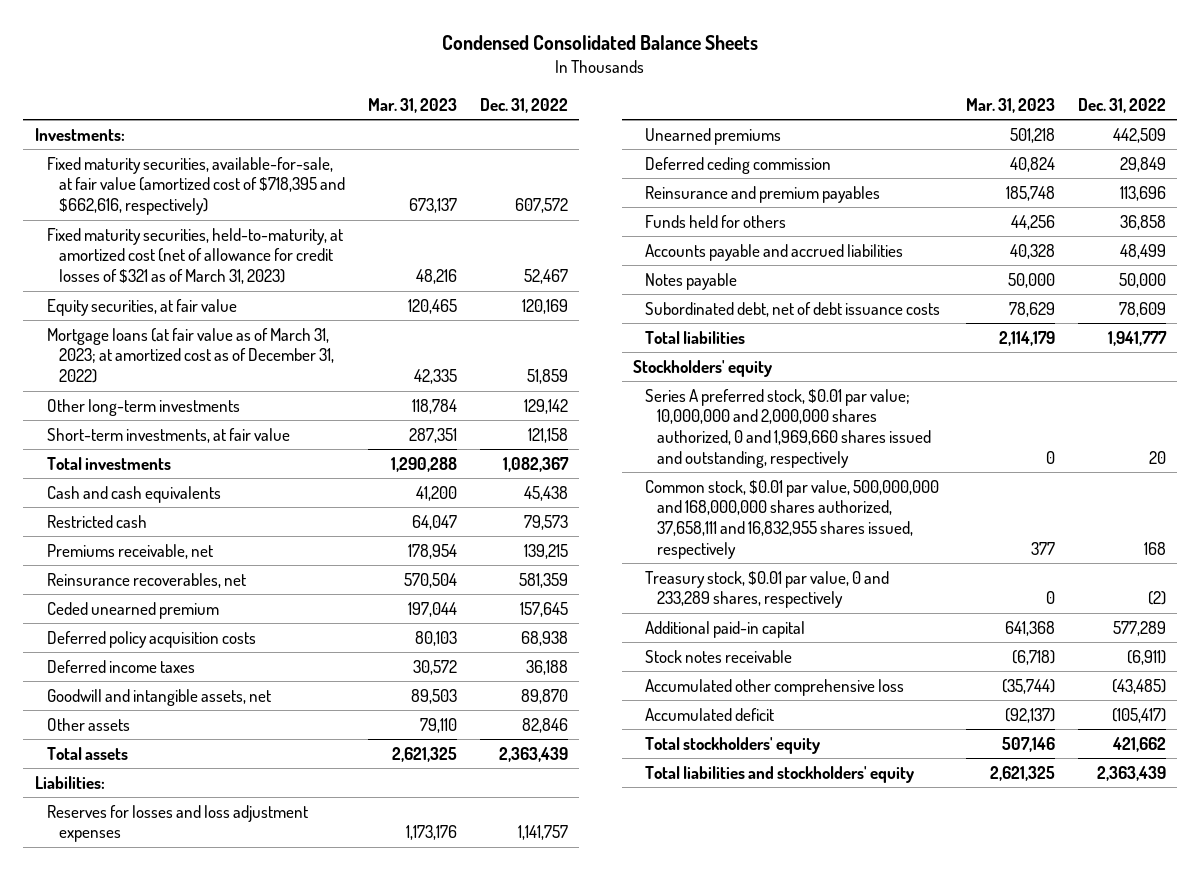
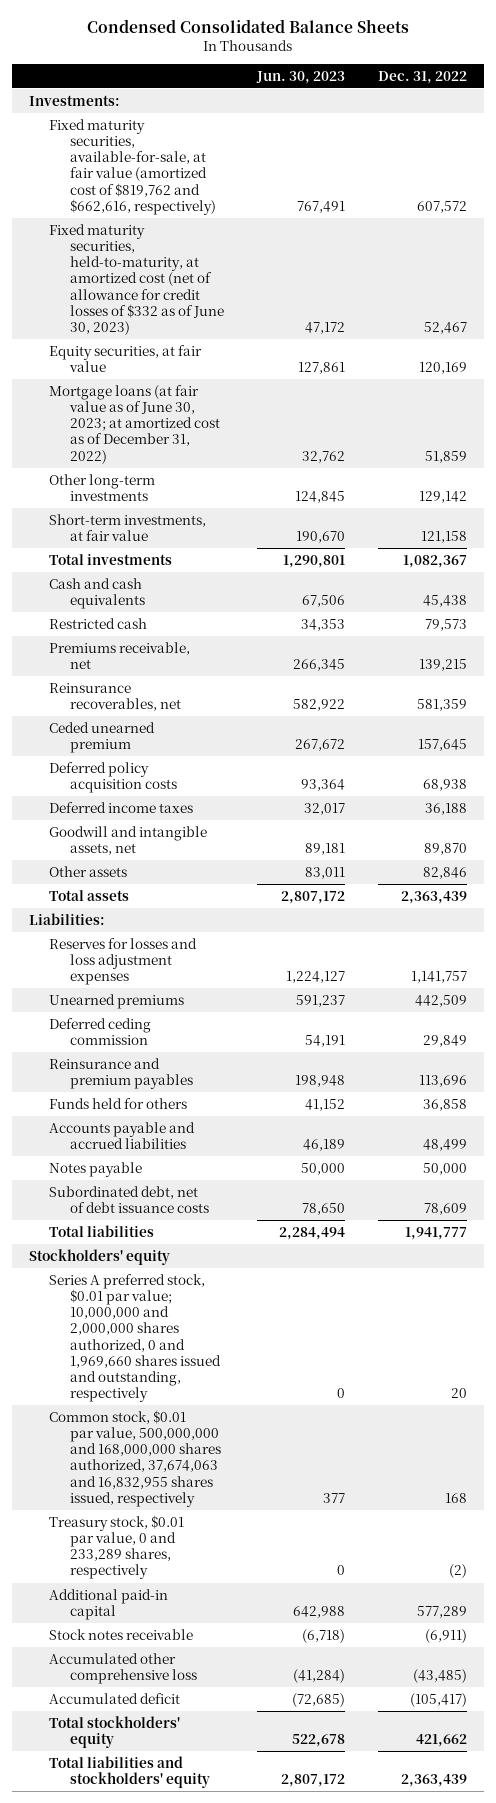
[367,97,457,113] Mar. 31, 2023 -> none
none -> [255,70,345,84] Jun. 30, 2023
[46,156,346,216] Fixed maturity securities, available-for-sale, at fair value (amortized cost of $718,395 and $662,616, respectively) -> [49,118,216,215] Fixed maturity securities, available-for-sale, at fair value (amortized cost of $819,762 and $662,616, respectively)
[46,227,343,285] Fixed maturity securities, held-to-maturity, at amortized cost (net of allowance for credit losses of $321 as of March 31, 2023) -> [49,223,224,336] Fixed maturity securities, held-to-maturity, at amortized cost (net of allowance for credit losses of $332 as of June 30, 2023)
[46,327,335,384] Mortgage loans (at fair value as of March 31, 2023; at amortized cost as of December 31, 2022) -> [49,384,220,464] Mortgage loans (at fair value as of June 30, 2023; at amortized cost as of December 31, 2022)
[645,479,940,559] Common stock, $0.01 par value, 500,000,000 and 168,000,000 shares authorized, 37,658,111 and 16,832,955 shares issued, respectively -> [49,1409,221,1507] Common stock, $0.01 par value, 500,000,000 and 168,000,000 shares authorized, 37,674,063 and 16,832,955 shares issued, respectively

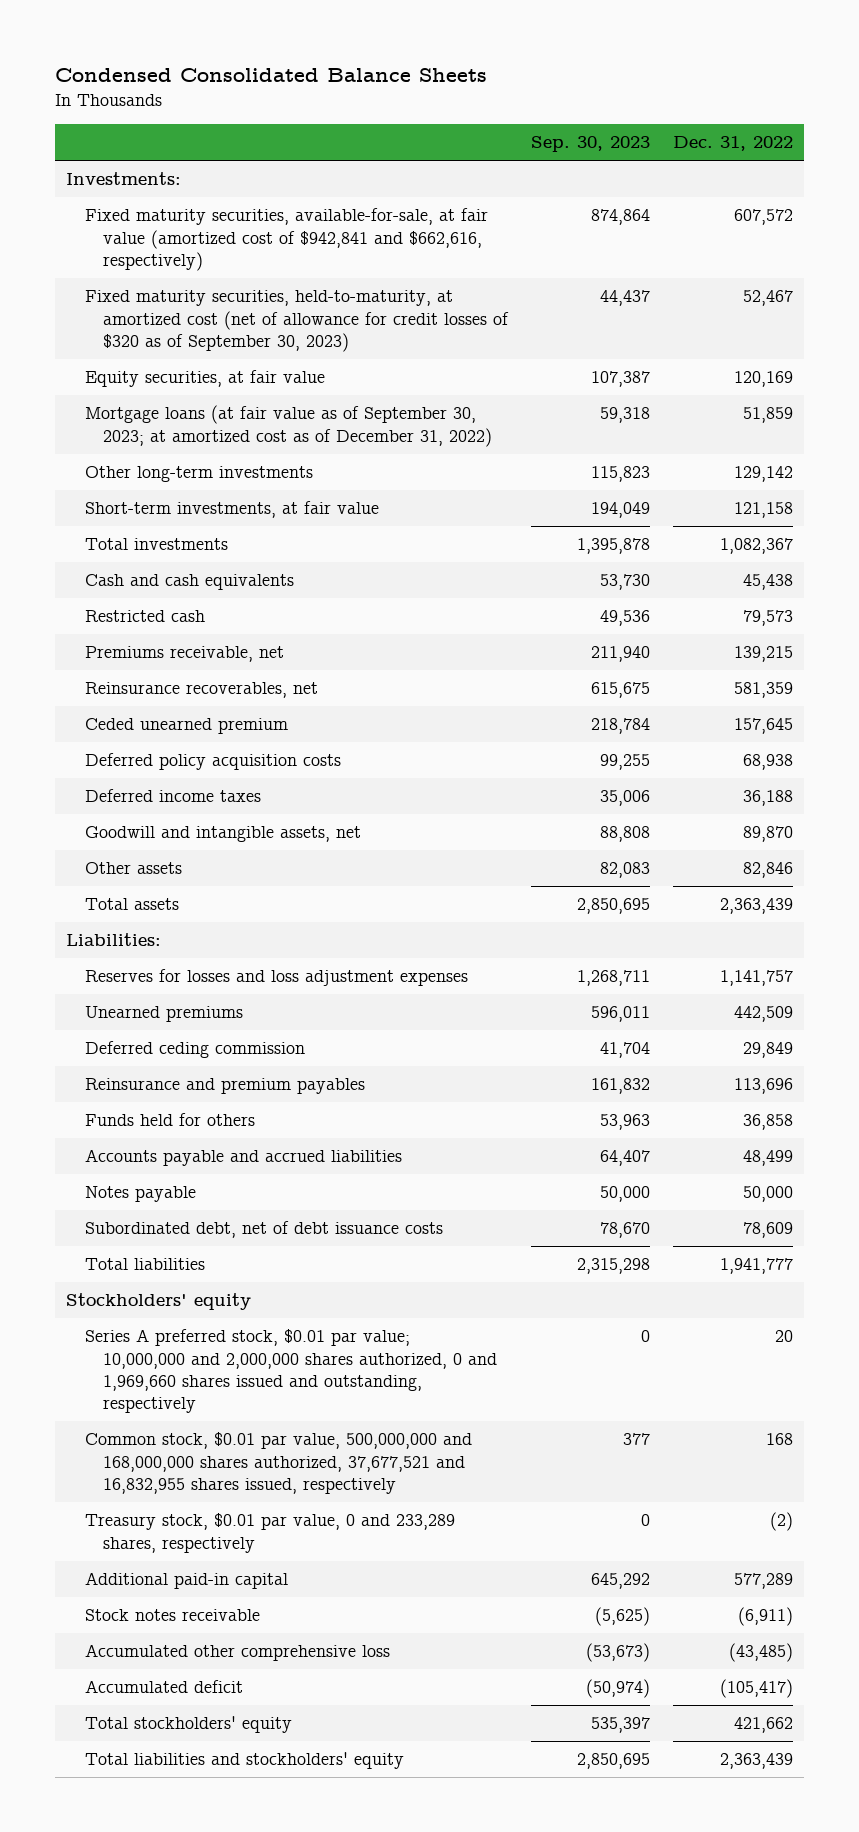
[255,70,345,84] Jun. 30, 2023 -> none
none -> [530,136,650,153] Sep. 30, 2023
[49,118,216,215] Fixed maturity securities, available-for-sale, at fair value (amortized cost of $819,762 and $662,616, respectively) -> [84,208,488,271] Fixed maturity securities, available-for-sale, at fair value (amortized cost of $942,841 and $662,616, respectively)
[49,223,224,336] Fixed maturity securities, held-to-maturity, at amortized cost (net of allowance for credit losses of $332 as of June 30, 2023) -> [84,290,509,352] Fixed maturity securities, held-to-maturity, at amortized cost (net of allowance for credit losses of $320 as of September 30, 2023)
[49,384,220,464] Mortgage loans (at fair value as of June 30, 2023; at amortized cost as of December 31, 2022) -> [84,405,492,447] Mortgage loans (at fair value as of September 30, 2023; at amortized cost as of December 31, 2022)
[49,1409,221,1507] Common stock, $0.01 par value, 500,000,000 and 168,000,000 shares authorized, 37,674,063 and 16,832,955 shares issued, respectively -> [84,1432,472,1494] Common stock, $0.01 par value, 500,000,000 and 168,000,000 shares authorized, 37,677,521 and 16,832,955 shares issued, respectively

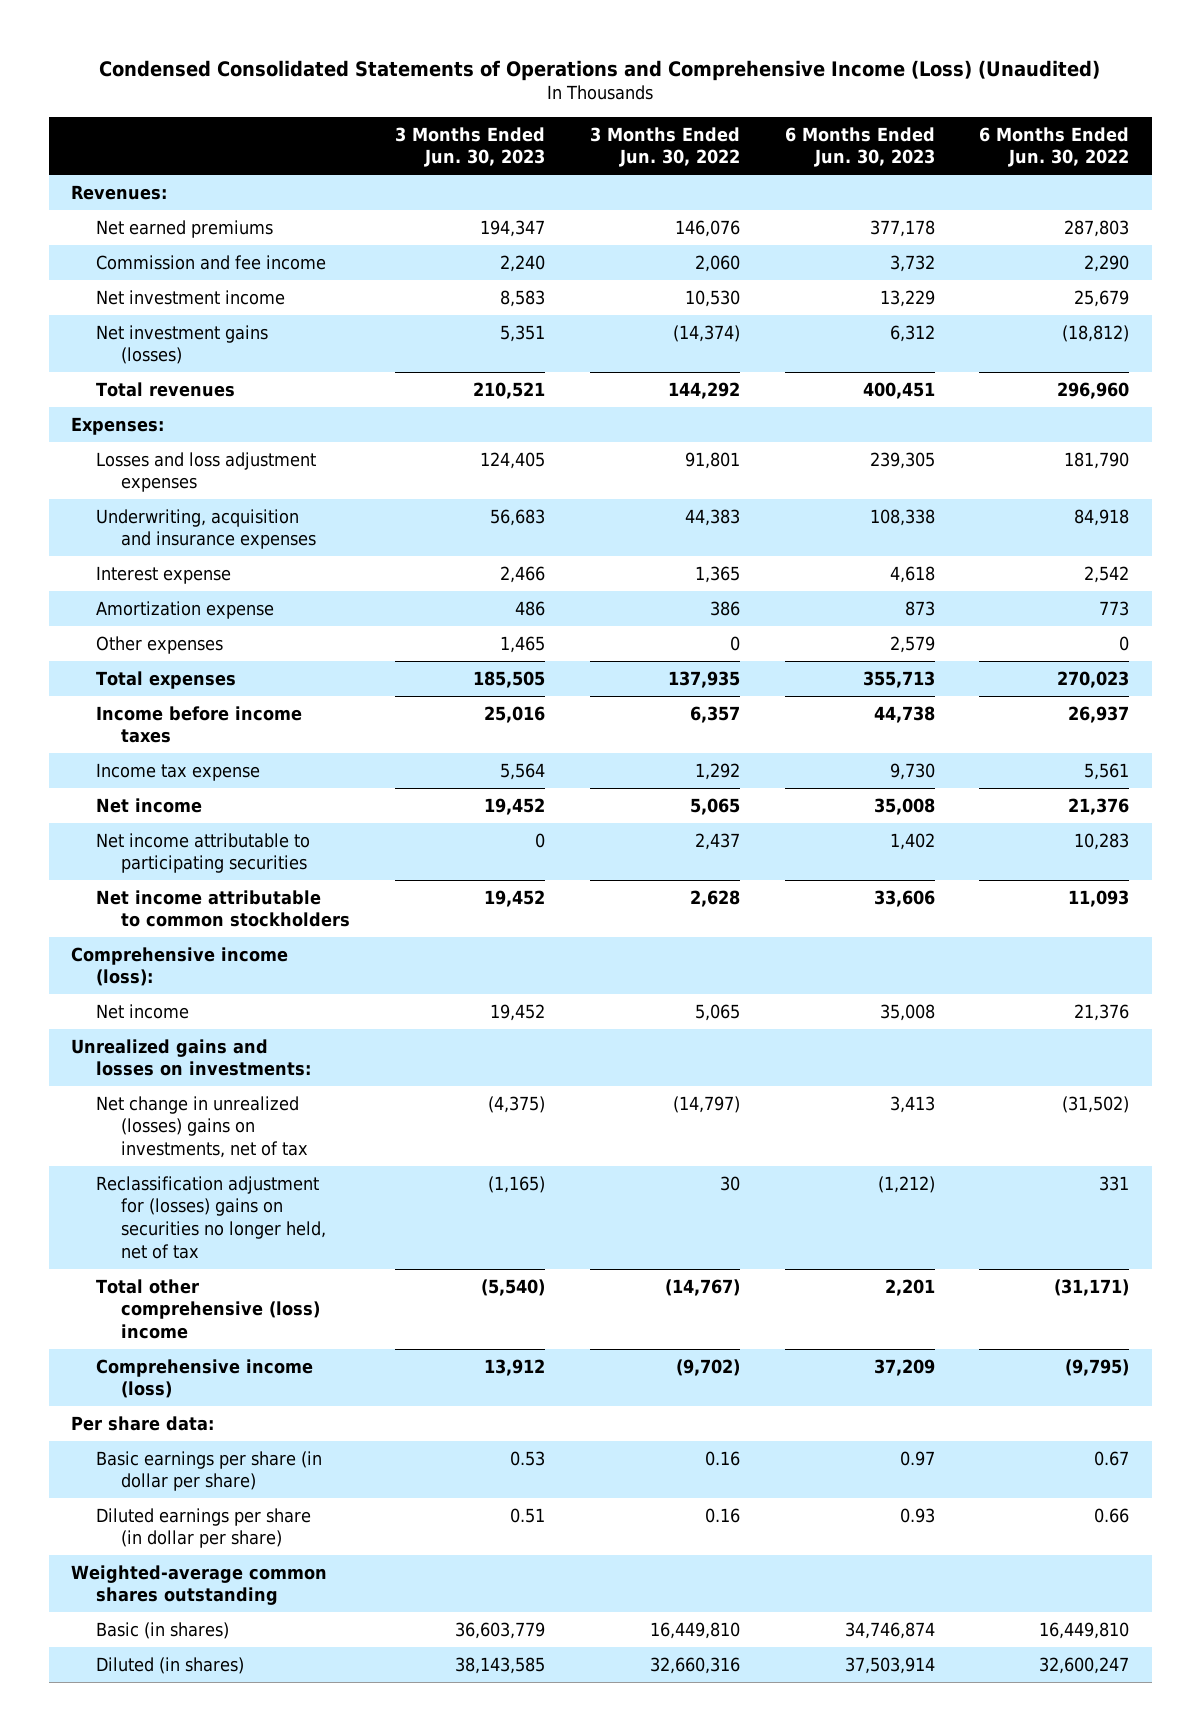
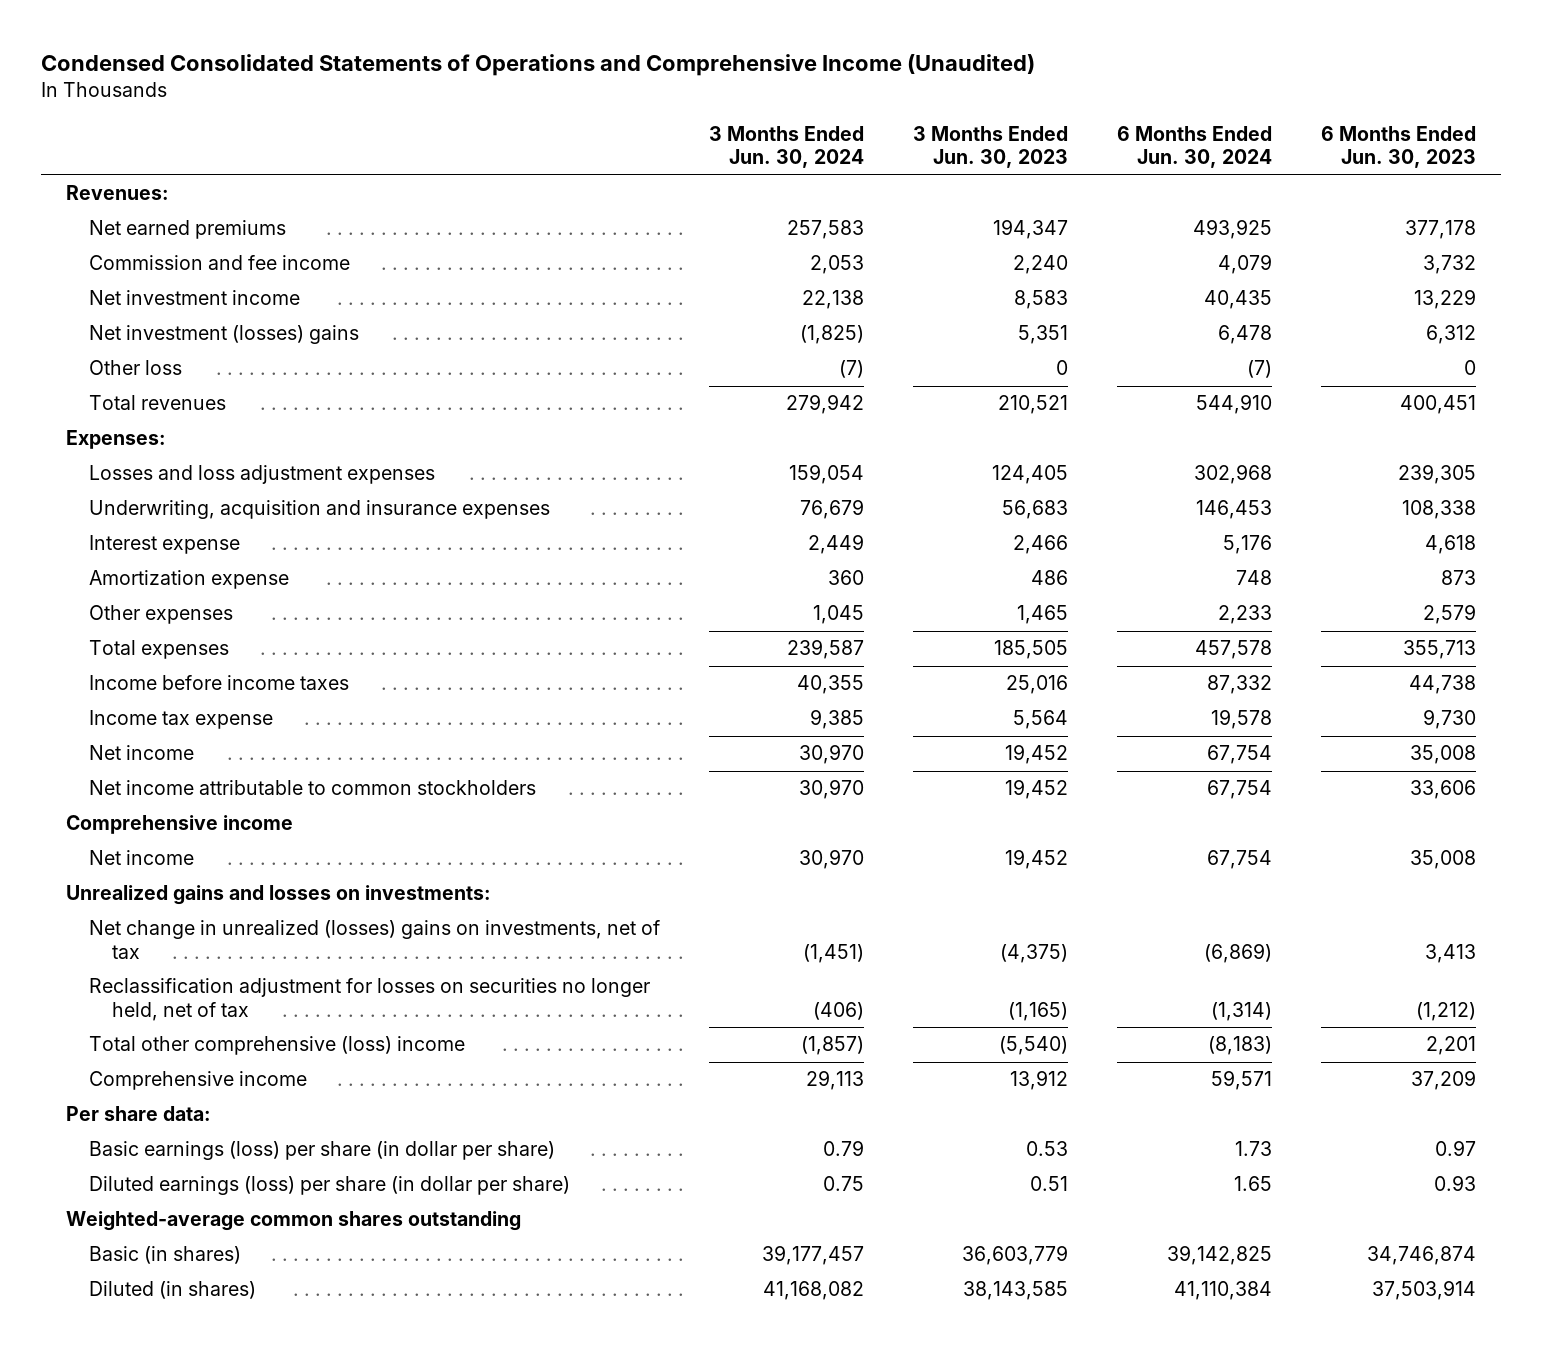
[99,59,1101,81] Condensed Consolidated Statements of Operations and Comprehensive Income (Loss) (Unaudited) -> [41,54,1036,77] Condensed Consolidated Statements of Operations and Comprehensive Income (Unaudited)
[589,126,740,168] 3 Months Ended Jun. 30, 2022 -> none
[979,126,1130,168] 6 Months Ended Jun. 30, 2022 -> none
none -> [709,125,865,169] 3 Months Ended Jun. 30, 2024
none -> [1117,125,1273,169] 6 Months Ended Jun. 30, 2024
[96,324,269,365] Net investment gains (losses) -> [88,325,359,345] Net investment (losses) gains
none -> [88,360,182,376] Other loss
[96,832,311,874] Net income attributable to participating securities -> none
[71,946,289,987] Comprehensive income (loss): -> [65,815,293,835] Comprehensive income
[96,1175,327,1259] Reclassification adjustment for (losses) gains on securities no longer held, net of tax -> [88,978,650,1022] Reclassification adjustment for losses on securities no longer held, net of tax
[96,1358,314,1399] Comprehensive income (loss) -> [88,1071,307,1091] Comprehensive income
[96,1450,323,1492] Basic earnings per share (in dollar per share) -> [88,1141,555,1161] Basic earnings (loss) per share (in dollar per share)
[96,1507,312,1549] Diluted earnings per share (in dollar per share) -> [88,1176,570,1196] Diluted earnings (loss) per share (in dollar per share)

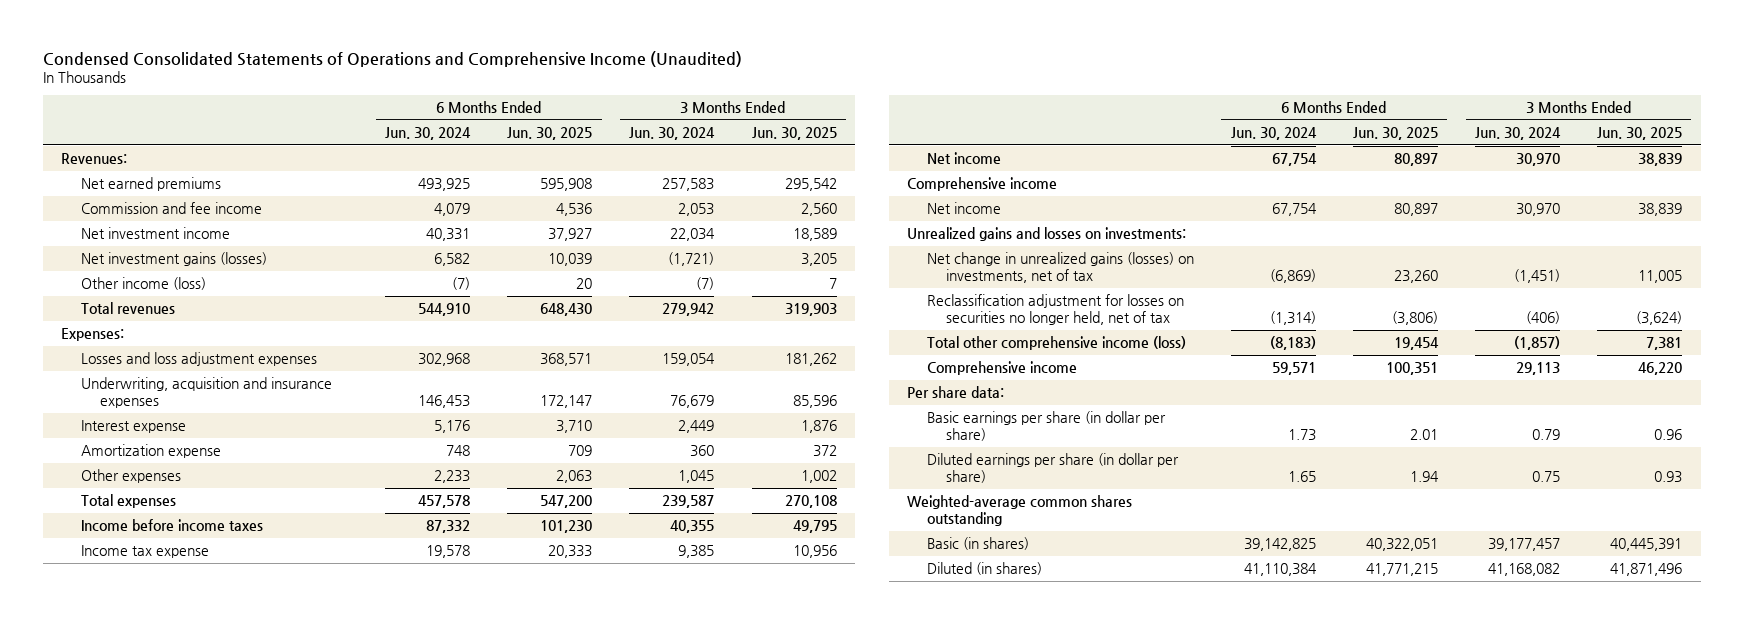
[913,125,1069,169] 3 Months Ended Jun. 30, 2023 -> none
[1321,125,1477,169] 6 Months Ended Jun. 30, 2023 -> none
none -> [507,126,593,140] Jun. 30, 2025
none -> [751,126,837,140] Jun. 30, 2025
[802,290,865,310] 22,138 -> [670,228,716,242] 22,034
[1204,290,1273,310] 40,435 -> [426,228,471,242] 40,331
[88,325,359,345] Net investment (losses) gains -> [80,252,267,267] Net investment gains (losses)
[800,325,865,345] (1,825) -> [668,252,715,267] (1,721)
[1218,325,1273,345] 6,478 -> [434,253,471,267] 6,582
[88,360,182,376] Other loss -> [80,277,206,291] Other income (loss)
[88,780,536,796] Net income attributable to common stockholders -> none
[88,920,660,960] Net change in unrealized (losses) gains on investments, net of tax -> [926,252,1194,284] Net change in unrealized gains (losses) on investments, net of tax
[88,1036,465,1056] Total other comprehensive (loss) income -> [926,336,1186,351] Total other comprehensive income (loss)
[88,1141,555,1161] Basic earnings (loss) per share (in dollar per share) -> [926,411,1166,442] Basic earnings per share (in dollar per share)
[88,1176,570,1196] Diluted earnings (loss) per share (in dollar per share) -> [926,453,1179,484] Diluted earnings per share (in dollar per share)

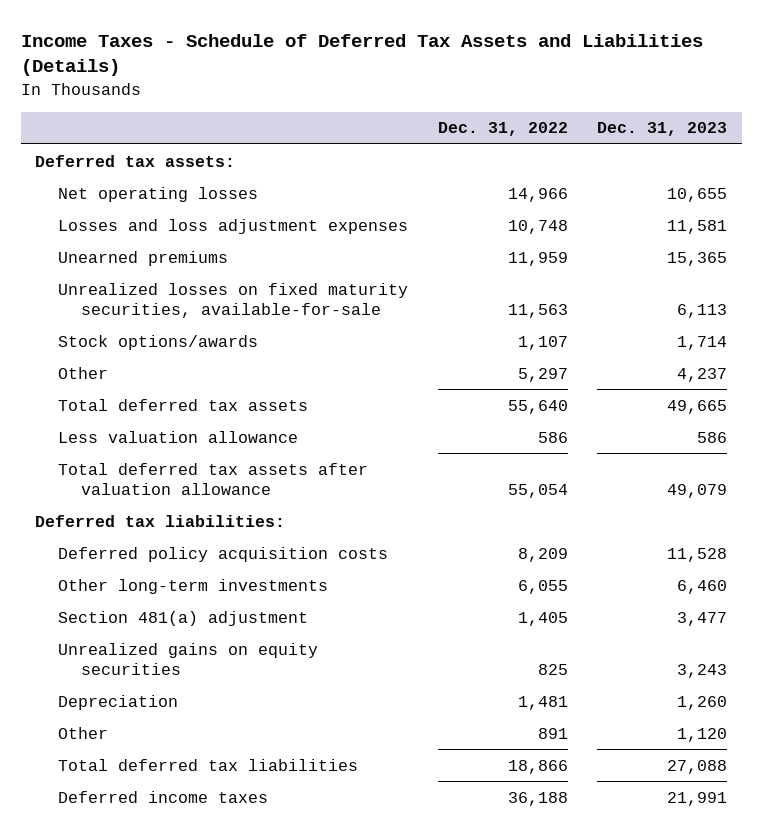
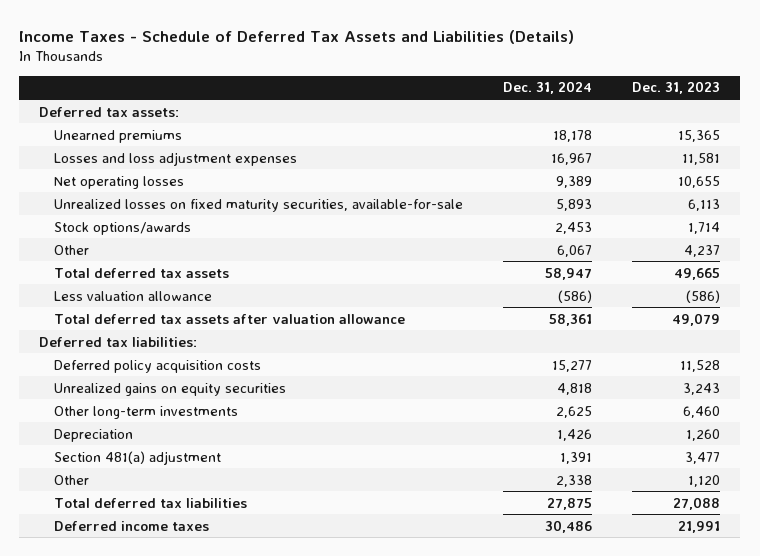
[437,122,568,137] Dec. 31, 2022 -> none
none -> [503,81,593,95] Dec. 31, 2024
[58,218,409,234] Losses and loss adjustment expenses -> [54,151,298,166] Losses and loss adjustment expenses
[58,186,259,202] Net operating losses -> [54,175,185,189] Net operating losses
[697,431,728,443] 586 -> [686,289,721,303] (586)
[58,578,329,594] Other long-term investments -> [54,405,239,419] Other long-term investments
[58,610,309,626] Section 481(a) adjustment -> [54,450,222,465] Section 481(a) adjustment

